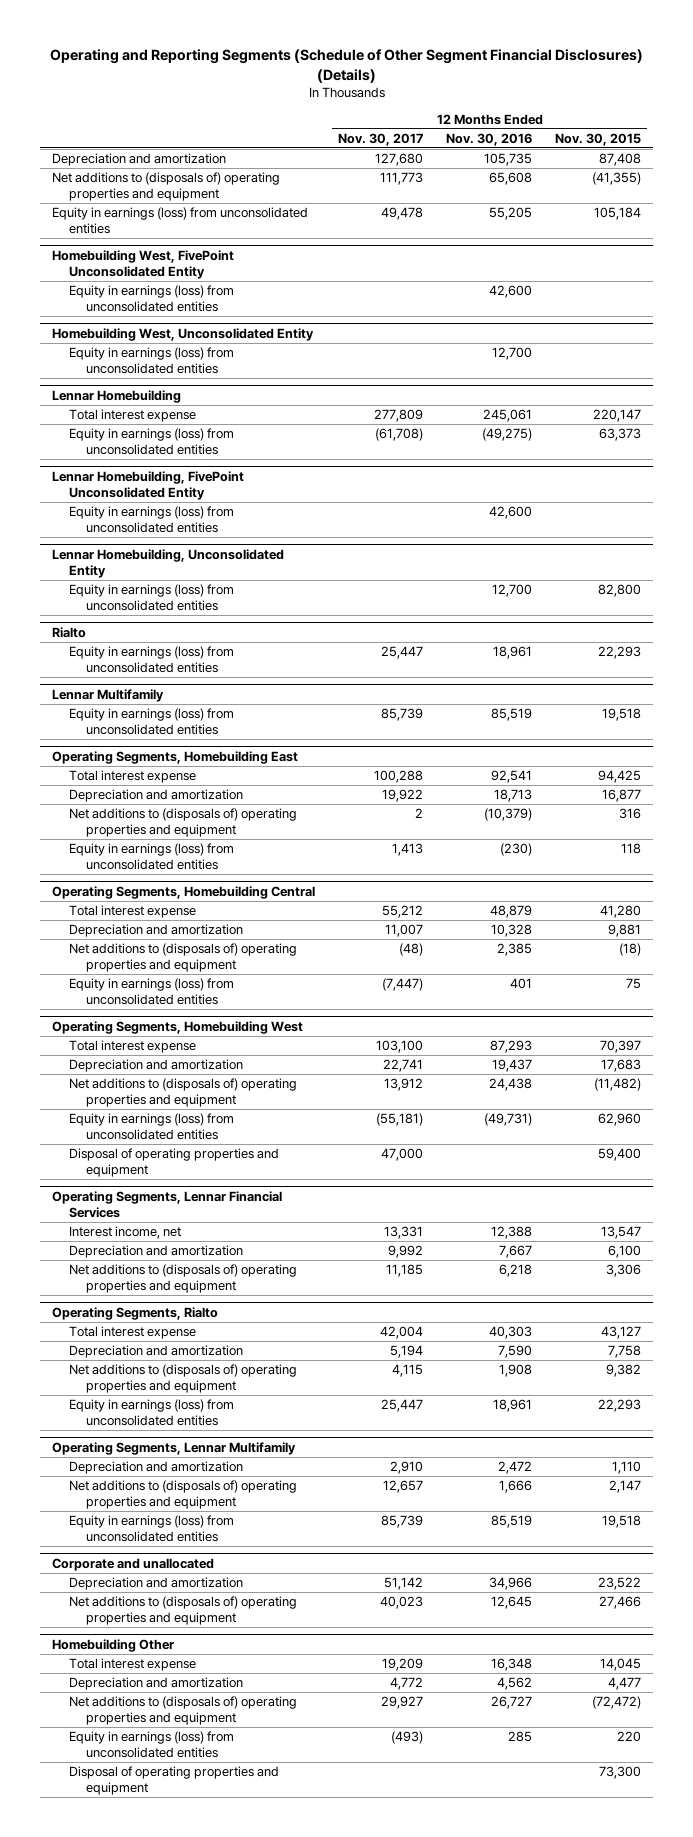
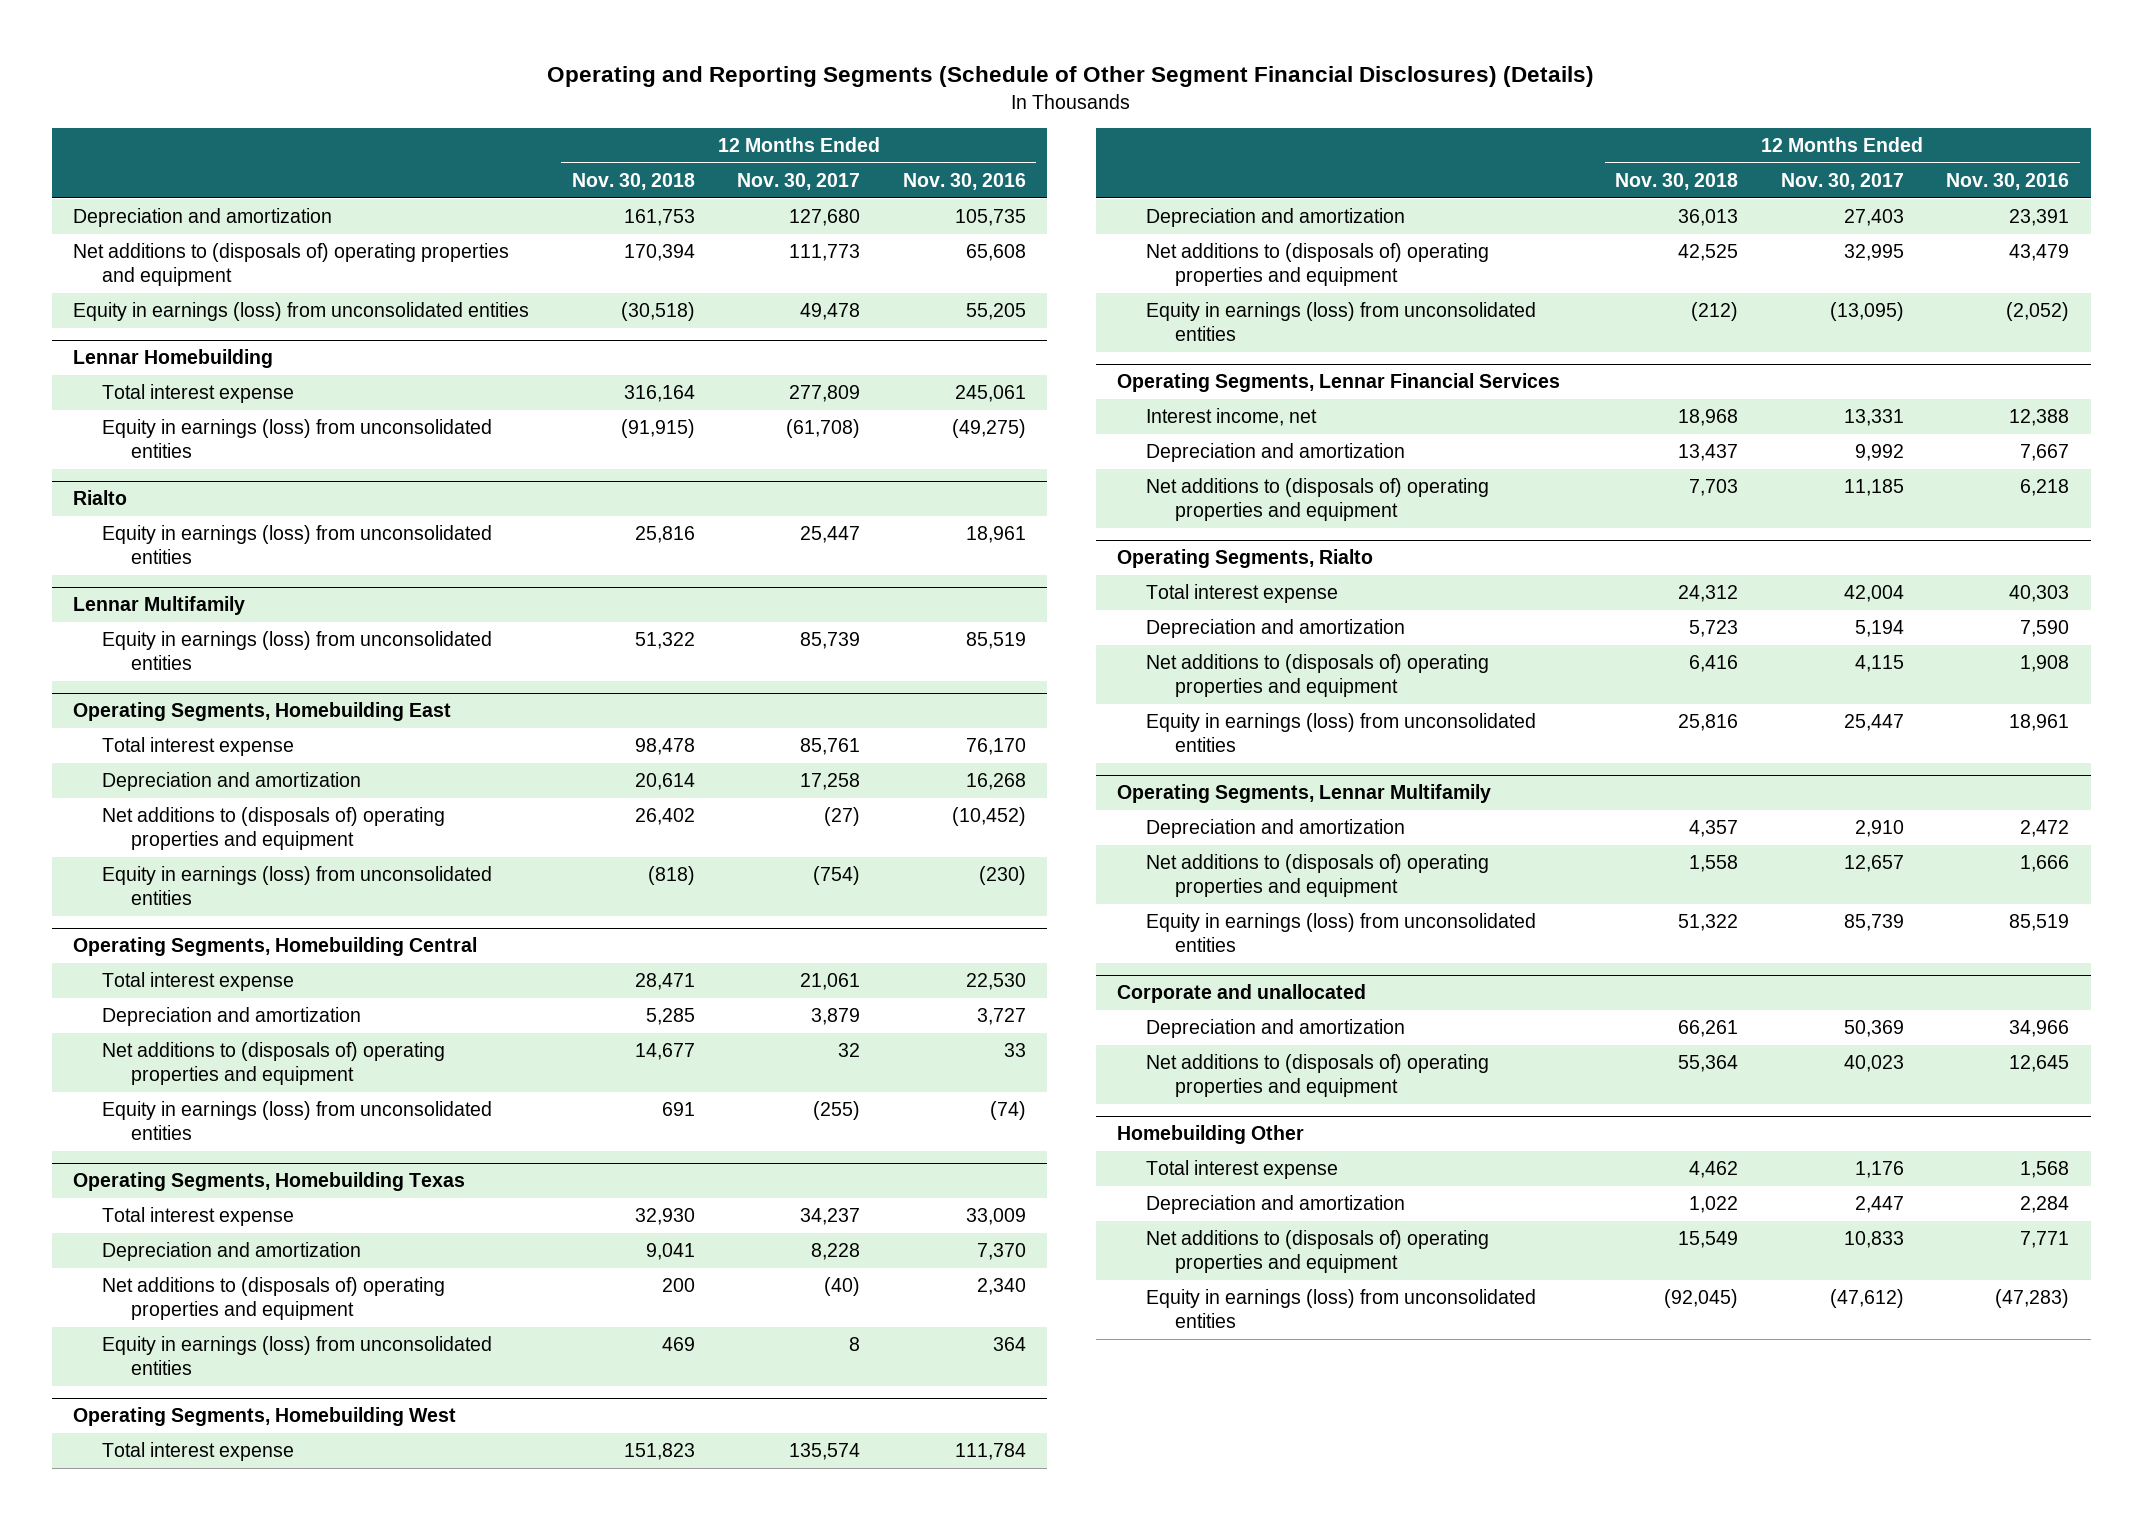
[555,132,642,146] Nov. 30, 2015 -> none
none -> [571,173,695,191] Nov. 30, 2018
[51,249,234,279] Homebuilding West, FivePoint Unconsolidated Entity -> none
[68,285,234,312] Equity in earnings (loss) from unconsolidated entities -> none
[51,327,314,341] Homebuilding West, Unconsolidated Entity -> none
[68,347,234,374] Equity in earnings (loss) from unconsolidated entities -> none
[51,470,244,500] Lennar Homebuilding, FivePoint Unconsolidated Entity -> none
[68,506,234,533] Equity in earnings (loss) from unconsolidated entities -> none
[51,548,284,578] Lennar Homebuilding, Unconsolidated Entity -> none
[68,584,234,611] Equity in earnings (loss) from unconsolidated entities -> none
[374,770,424,784] 100,288 -> [800,738,861,756] 85,761
[491,770,533,784] 92,541 -> [965,738,1026,756] 76,170
[382,789,424,803] 19,922 -> [800,773,861,791] 17,258
[494,789,533,803] 18,713 -> [965,773,1026,791] 16,268
[415,808,424,819] 2 -> [824,807,861,827] (27)
[484,808,533,822] (10,379) -> [951,807,1026,827] (10,452)
[392,843,424,857] 1,413 -> [813,866,861,886] (754)
[382,905,424,919] 55,212 -> [800,973,861,991] 21,061
[490,905,533,919] 48,879 -> [965,973,1026,991] 22,530
[385,924,424,938] 11,007 -> [811,1008,861,1026] 3,879
[491,924,533,938] 10,328 -> [976,1008,1026,1026] 3,727
[399,943,424,957] (48) -> [838,1043,861,1058] 32
[497,943,533,957] 2,385 -> [1003,1043,1026,1058] 33
[382,978,424,992] (7,447) -> [813,1101,861,1121] (255)
[510,978,533,990] 401 -> [989,1101,1026,1121] (74)
none -> [73,1172,466,1192] Operating Segments, Homebuilding Texas
none -> [102,1207,295,1227] Total interest expense
none -> [102,1242,362,1262] Depreciation and amortization
none -> [102,1277,446,1321] Net additions to (disposals of) operating properties and equipment
none -> [102,1336,493,1376] Equity in earnings (loss) from unconsolidated entities
[68,1148,279,1177] Disposal of operating properties and equipment -> none
[376,1040,424,1054] 103,100 -> [789,1443,861,1461] 135,574
[490,1040,533,1054] 87,293 -> [954,1443,1026,1461] 111,784
[383,1059,424,1073] 22,741 -> [1843,209,1904,227] 27,403
[492,1059,533,1073] 19,437 -> [2009,209,2070,227] 23,391
[384,1078,424,1092] 13,912 -> [1843,244,1904,262] 32,995
[489,1078,533,1092] 24,438 -> [2009,244,2070,262] 43,479
[376,1113,424,1127] (55,181) -> [1829,302,1904,322] (13,095)
[484,1113,533,1127] (49,731) -> [2006,302,2070,322] (2,052)
[384,1577,424,1591] 51,142 -> [1843,1020,1904,1038] 50,369
[68,1766,279,1795] Disposal of operating properties and equipment -> none
[382,1658,424,1672] 19,209 -> [1854,1161,1904,1179] 1,176
[491,1658,533,1672] 16,348 -> [2020,1161,2070,1179] 1,568
[390,1677,424,1691] 4,772 -> [1854,1196,1904,1214] 2,447
[497,1677,533,1691] 4,562 -> [2020,1196,2070,1214] 2,284
[381,1696,424,1710] 29,927 -> [1843,1231,1904,1249] 10,833
[491,1696,533,1710] 26,727 -> [2020,1231,2070,1249] 7,771
[391,1731,424,1745] (493) -> [1829,1289,1904,1309] (47,612)
[508,1731,533,1743] 285 -> [1995,1289,2070,1309] (47,283)

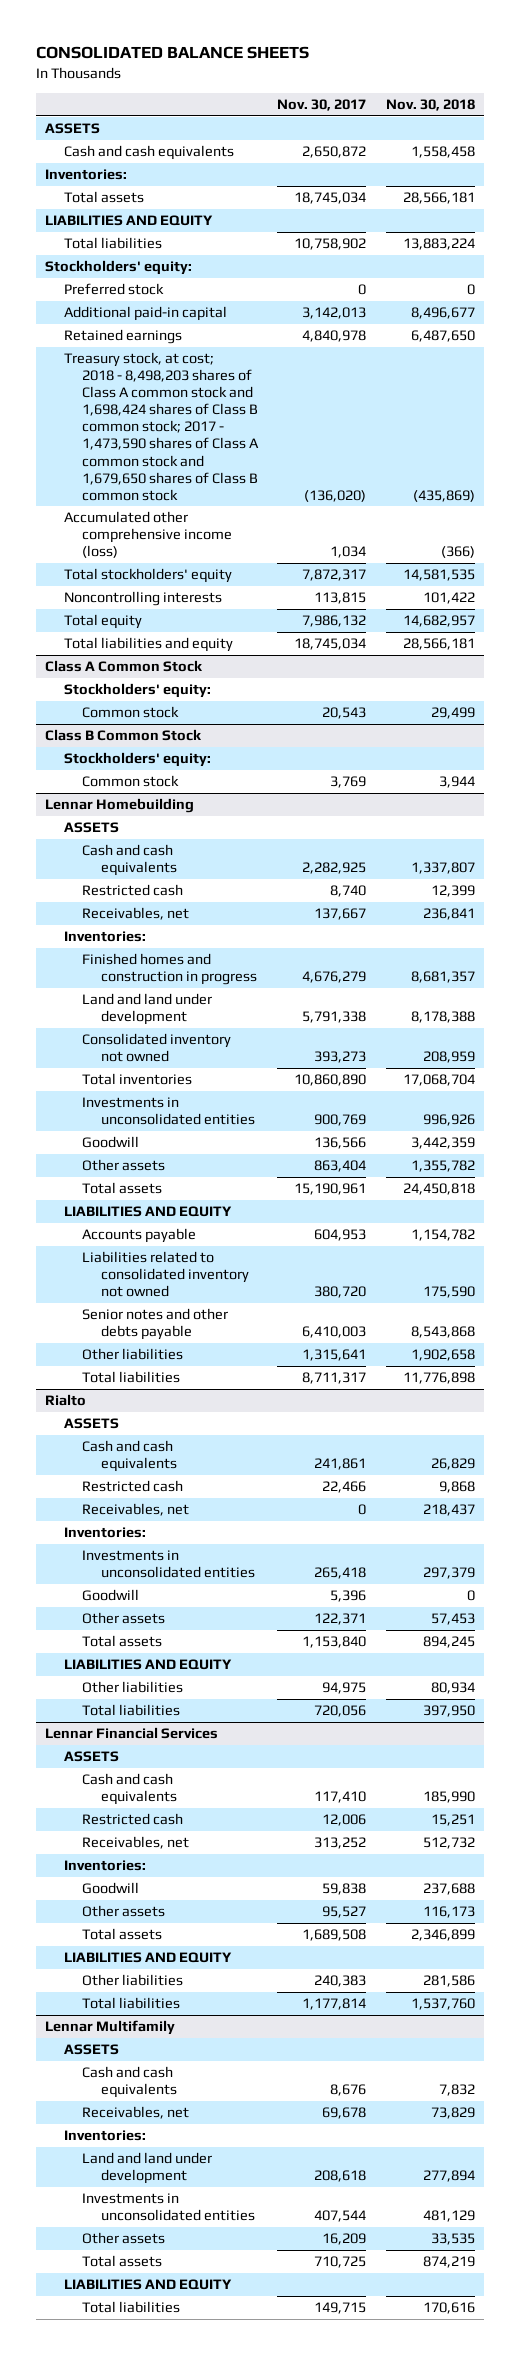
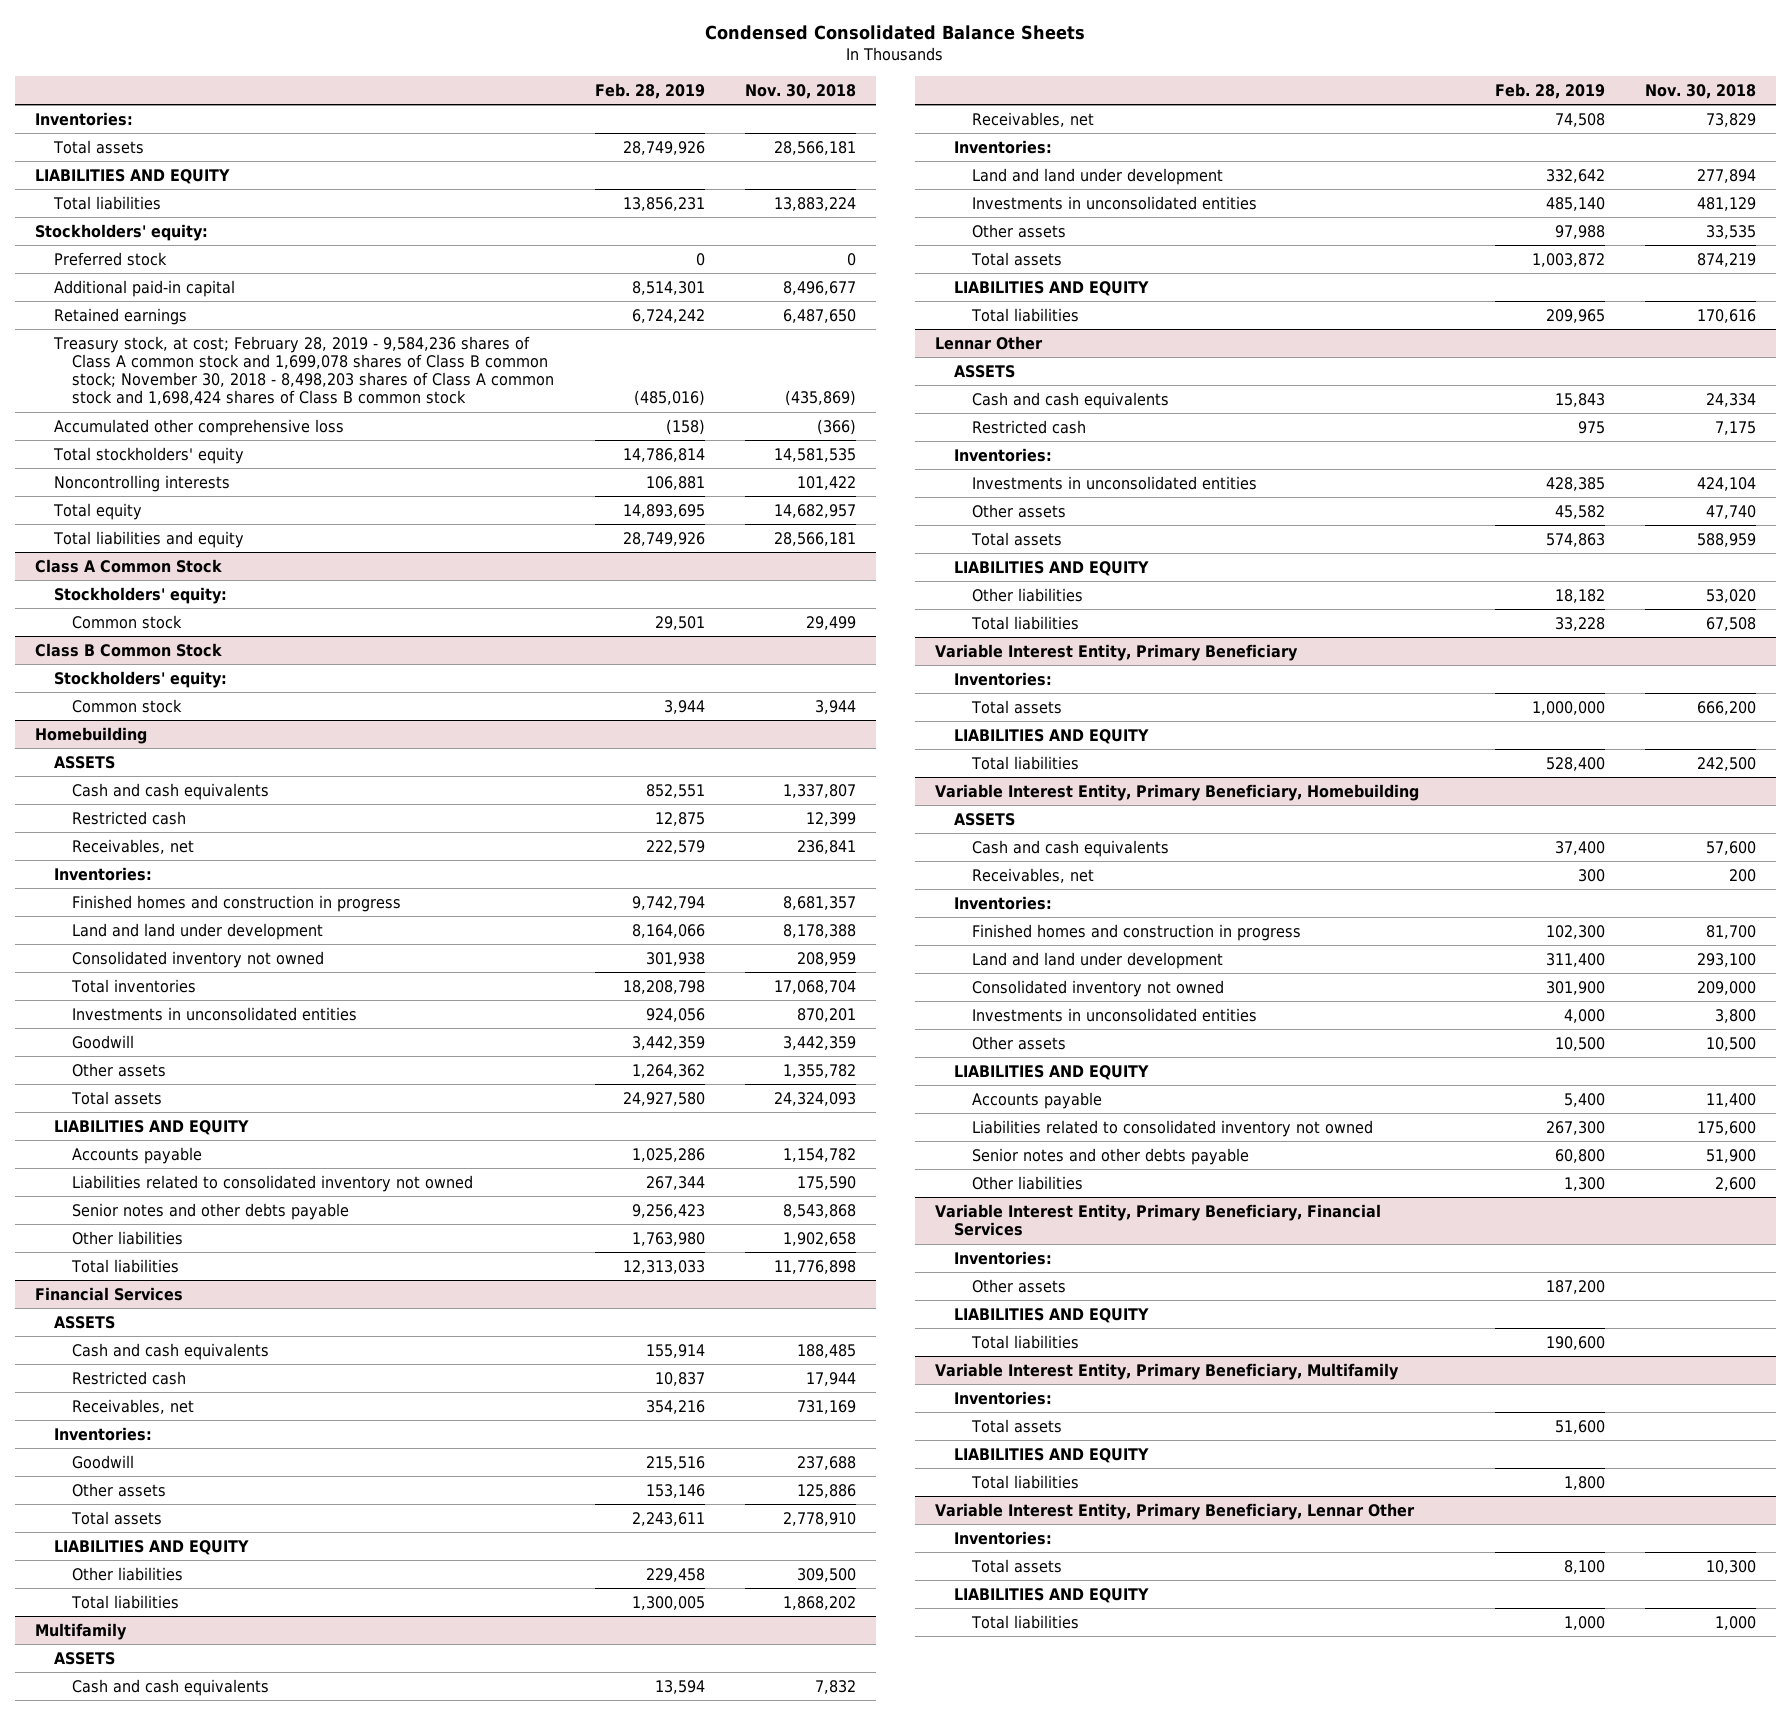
[35,46,309,60] CONSOLIDATED BALANCE SHEETS -> [705,25,1086,41] Condensed Consolidated Balance Sheets
[277,98,367,111] Nov. 30, 2017 -> none
none -> [594,82,705,99] Feb. 28, 2019
[45,123,101,135] ASSETS -> none
[63,145,234,161] Cash and cash equivalents -> none
[63,352,260,501] Treasury stock, at cost; 2018 - 8,498,203 shares of Class A common stock and 1,698,424 shares of Class B common stock; 2017 - 1,473,590 shares of Class A common stock and 1,679,650 shares of Class B common stock -> [52,335,555,406] Treasury stock, at cost; February 28, 2019 - 9,584,236 shares of Class A common stock and 1,699,078 shares of Class B common stock; November 30, 2018 - 8,498,203 shares of Class A common stock and 1,698,424 shares of Class B common stock
[63,511,233,559] Accumulated other comprehensive income (loss) -> [53,418,344,436] Accumulated other comprehensive loss
[45,798,195,814] Lennar Homebuilding -> [34,726,147,744] Homebuilding
[422,1114,475,1127] 996,926 -> [796,1007,856,1022] 870,201
[402,1183,475,1196] 24,450,818 -> [773,1091,856,1106] 24,324,093
[45,1394,87,1407] Rialto -> none
[63,1418,119,1430] ASSETS -> none
[82,1440,177,1473] Cash and cash equivalents -> none
[82,1480,184,1493] Restricted cash -> none
[82,1503,190,1517] Receivables, net -> none
[63,1527,146,1539] Inventories: -> none
[82,1550,255,1579] Investments in unconsolidated entities -> none
[82,1589,140,1602] Goodwill -> none
[82,1612,166,1625] Other assets -> none
[82,1635,163,1648] Total assets -> none
[63,1659,232,1671] LIABILITIES AND EQUITY -> none
[82,1681,184,1694] Other liabilities -> none
[82,1704,181,1717] Total liabilities -> none
[45,1727,219,1740] Lennar Financial Services -> [34,1286,183,1301] Financial Services
[422,1791,475,1804] 185,990 -> [796,1343,856,1358] 188,485
[430,1814,475,1827] 15,251 -> [805,1371,856,1386] 17,944
[422,1837,475,1850] 512,732 -> [796,1399,856,1414] 731,169
[422,1906,475,1919] 116,173 -> [796,1483,856,1498] 125,886
[410,1929,475,1942] 2,346,899 -> [782,1511,856,1526] 2,778,910
[422,1975,475,1988] 281,586 -> [796,1567,856,1582] 309,500
[410,1998,475,2011] 1,537,760 -> [782,1595,856,1610] 1,868,202
[45,2020,176,2036] Lennar Multifamily -> [34,1622,127,1640] Multifamily
none -> [934,335,1043,350] Lennar Other
none -> [953,364,1015,378] ASSETS
none -> [972,391,1170,409] Cash and cash equivalents
none -> [972,419,1087,434] Restricted cash
none -> [953,447,1052,462] Inventories:
none -> [972,475,1258,490] Investments in unconsolidated entities
none -> [972,503,1067,518] Other assets
none -> [971,531,1063,546] Total assets
none -> [953,560,1149,576] LIABILITIES AND EQUITY
none -> [972,587,1084,602] Other liabilities
none -> [971,615,1080,630] Total liabilities
none -> [934,643,1298,661] Variable Interest Entity, Primary Beneficiary
none -> [953,671,1052,686] Inventories:
none -> [971,699,1063,714] Total assets
none -> [953,728,1149,744] LIABILITIES AND EQUITY
none -> [971,755,1080,770] Total liabilities
none -> [934,783,1419,801] Variable Interest Entity, Primary Beneficiary, Homebuilding
none -> [953,812,1015,826] ASSETS
none -> [972,839,1170,857] Cash and cash equivalents
none -> [972,867,1095,883] Receivables, net
none -> [953,895,1052,910] Inventories:
none -> [972,923,1302,941] Finished homes and construction in progress
none -> [972,951,1224,969] Land and land under development
none -> [972,979,1225,997] Consolidated inventory not owned
none -> [972,1007,1258,1022] Investments in unconsolidated entities
none -> [972,1035,1067,1050] Other assets
none -> [953,1064,1149,1080] LIABILITIES AND EQUITY
none -> [972,1091,1103,1109] Accounts payable
none -> [972,1119,1374,1137] Liabilities related to consolidated inventory not owned
none -> [972,1147,1250,1165] Senior notes and other debts payable
none -> [972,1175,1084,1190] Other liabilities
none -> [934,1203,1381,1237] Variable Interest Entity, Primary Beneficiary, Financial Services
none -> [953,1250,1052,1265] Inventories:
none -> [972,1278,1067,1293] Other assets
none -> [953,1307,1149,1323] LIABILITIES AND EQUITY
none -> [971,1334,1080,1349] Total liabilities
none -> [934,1362,1399,1380] Variable Interest Entity, Primary Beneficiary, Multifamily
none -> [953,1390,1052,1405] Inventories:
none -> [971,1418,1063,1433] Total assets
none -> [953,1447,1149,1463] LIABILITIES AND EQUITY
none -> [971,1474,1080,1489] Total liabilities
none -> [934,1502,1415,1520] Variable Interest Entity, Primary Beneficiary, Lennar Other
none -> [953,1530,1052,1545] Inventories:
none -> [971,1558,1063,1573] Total assets
none -> [953,1587,1149,1603] LIABILITIES AND EQUITY
none -> [971,1614,1080,1629] Total liabilities

